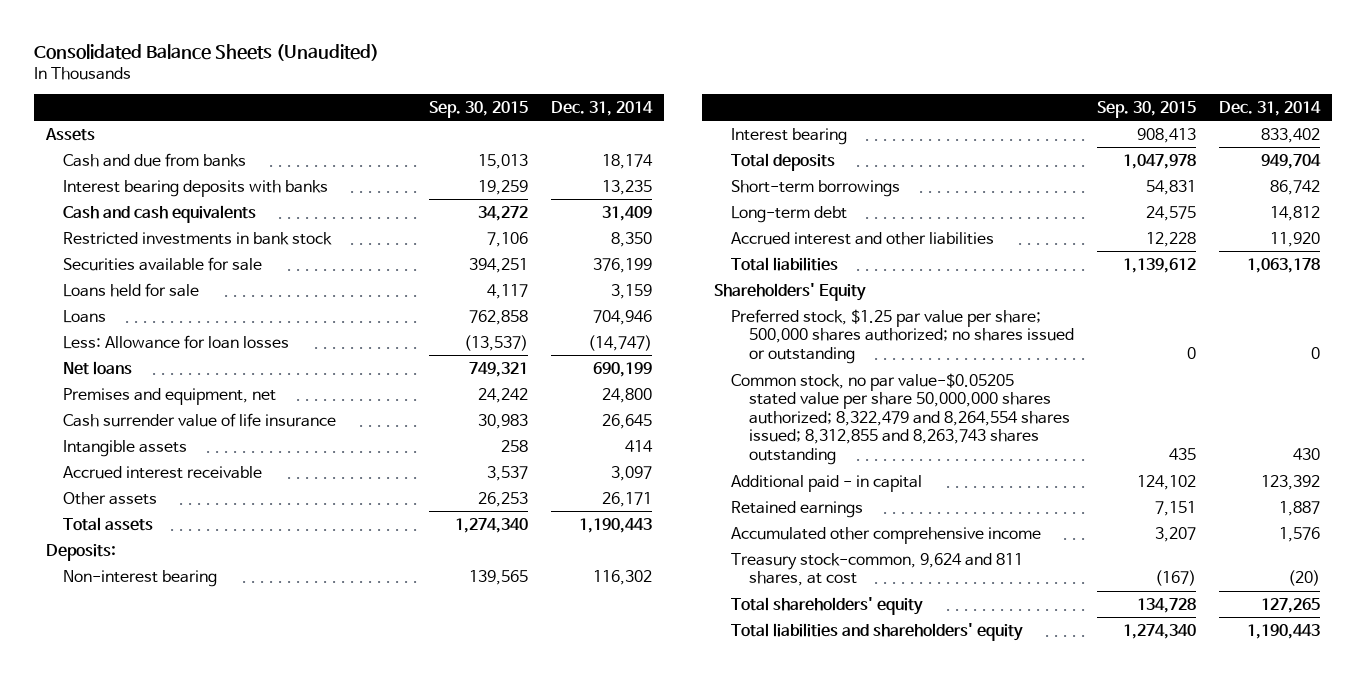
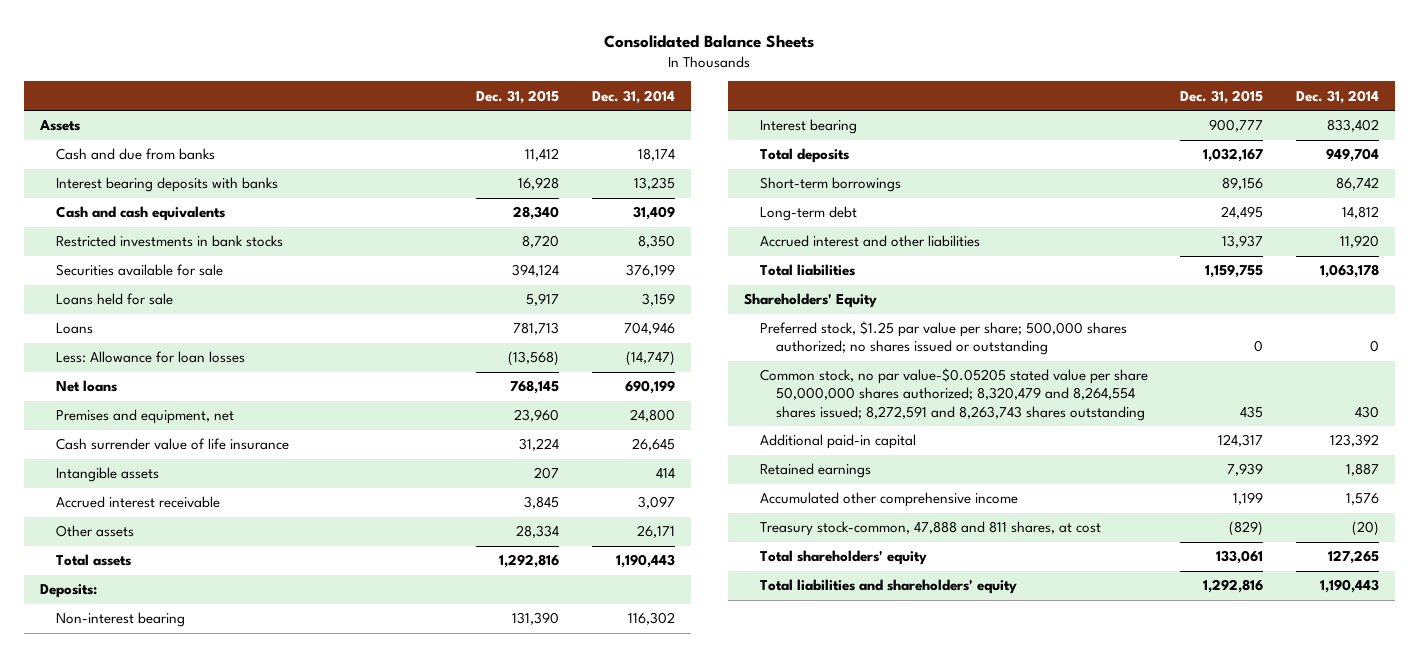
[34,43,380,61] Consolidated Balance Sheets (Unaudited) -> [604,34,815,48] Consolidated Balance Sheets
[429,100,529,118] Sep. 30, 2015 -> none
none -> [476,89,560,104] Dec. 31, 2015
[63,231,333,245] Restricted investments in bank stock -> [55,235,283,248] Restricted investments in bank stocks
[731,372,1071,466] Common stock, no par value-$0.05205 stated value per share 50,000,000 shares authorized; 8,322,479 and 8,264,554 shares issued; 8,312,855 and 8,263,743 shares outstanding -> [760,368,1149,421] Common stock, no par value-$0.05205 stated value per share 50,000,000 shares authorized; 8,320,479 and 8,264,554 shares issued; 8,272,591 and 8,263,743 shares outstanding
[731,474,923,492] Additional paid - in capital -> [760,434,917,450] Additional paid-in capital
[731,552,1024,587] Treasury stock-common, 9,624 and 811 shares, at cost -> [760,521,1102,537] Treasury stock-common, 47,888 and 811 shares, at cost

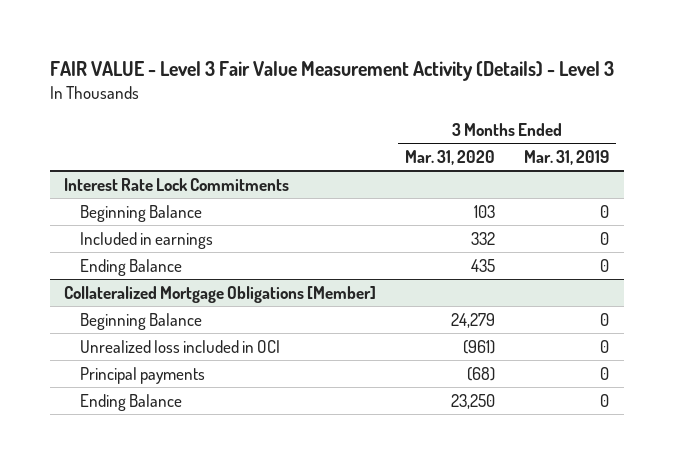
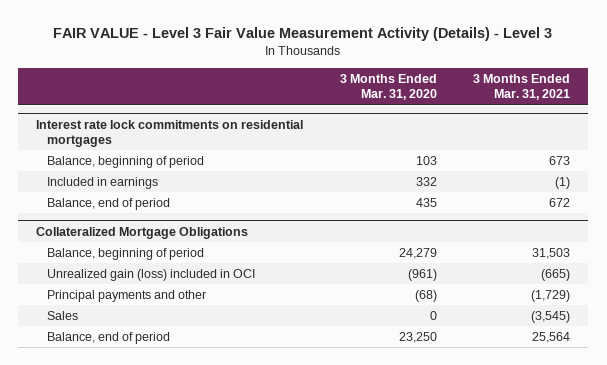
[524,149,610,165] Mar. 31, 2019 -> none
none -> [473,73,571,101] 3 Months Ended Mar. 31, 2021
[64,177,290,191] Interest Rate Lock Commitments -> [36,119,304,148] Interest rate lock commitments on residential mortgages
[80,204,203,222] Beginning Balance -> [47,155,205,168] Balance, beginning of period
[80,258,183,276] Ending Balance -> [47,197,171,210] Balance, end of period
[64,285,377,303] Collateralized Mortgage Obligations [Member] -> [36,226,249,239] Collateralized Mortgage Obligations
[80,312,203,330] Beginning Balance -> [47,247,205,260] Balance, beginning of period
[80,339,281,353] Unrealized loss included in OCI -> [47,268,256,281] Unrealized gain (loss) included in OCI
[80,366,206,384] Principal payments -> [47,289,207,302] Principal payments and other
none -> [47,310,79,320] Sales
[80,393,183,411] Ending Balance -> [47,331,171,344] Balance, end of period

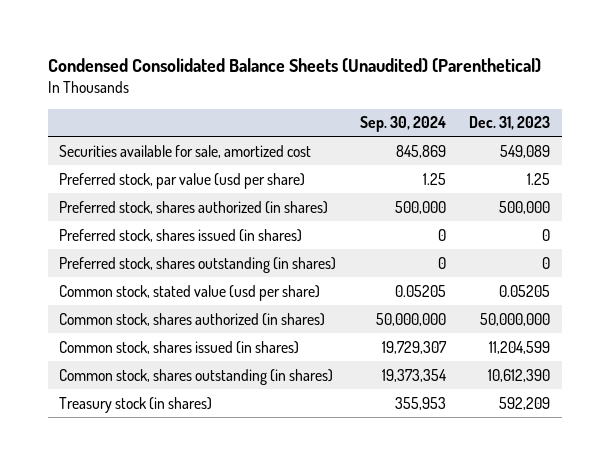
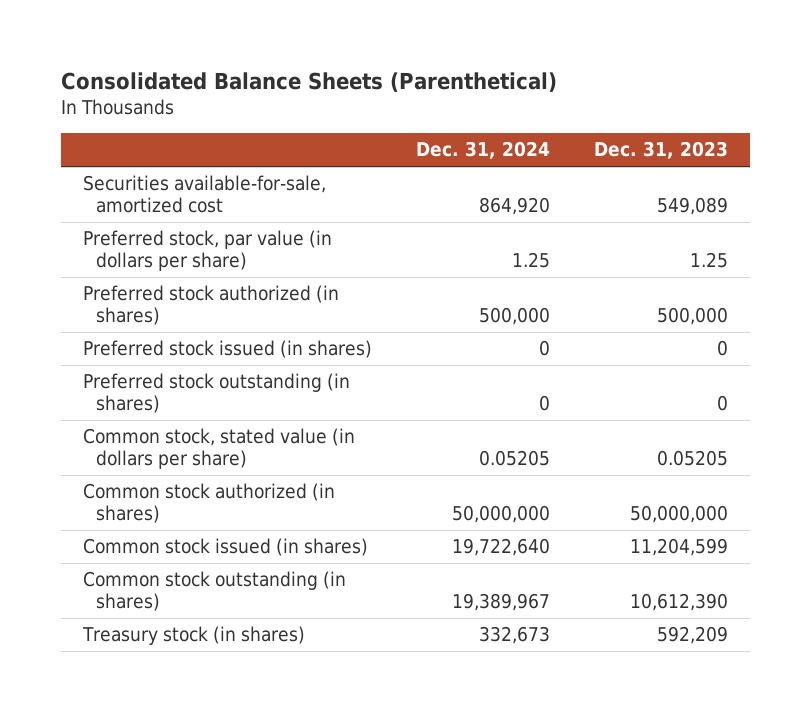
[47,57,541,73] Condensed Consolidated Balance Sheets (Unaudited) (Parenthetical) -> [60,72,557,93] Consolidated Balance Sheets (Parenthetical)
[359,116,446,133] Sep. 30, 2024 -> none
none -> [415,141,550,160] Dec. 31, 2024
[59,144,312,158] Securities available for sale, amortized cost -> [82,175,326,214] Securities available-for-sale, amortized cost
[59,172,306,189] Preferred stock, par value (usd per share) -> [82,230,332,272] Preferred stock, par value (in dollars per share)
[59,200,329,214] Preferred stock, shares authorized (in shares) -> [82,285,339,326] Preferred stock authorized (in shares)
[59,228,303,242] Preferred stock, shares issued (in shares) -> [82,340,372,359] Preferred stock issued (in shares)
[59,256,337,273] Preferred stock, shares outstanding (in shares) -> [82,373,350,414] Preferred stock outstanding (in shares)
[59,284,321,301] Common stock, stated value (usd per share) -> [82,428,355,470] Common stock, stated value (in dollars per share)
[59,312,326,326] Common stock, shares authorized (in shares) -> [82,483,335,524] Common stock authorized (in shares)
[59,340,300,354] Common stock, shares issued (in shares) -> [82,538,368,557] Common stock issued (in shares)
[59,368,334,385] Common stock, shares outstanding (in shares) -> [82,571,346,612] Common stock outstanding (in shares)

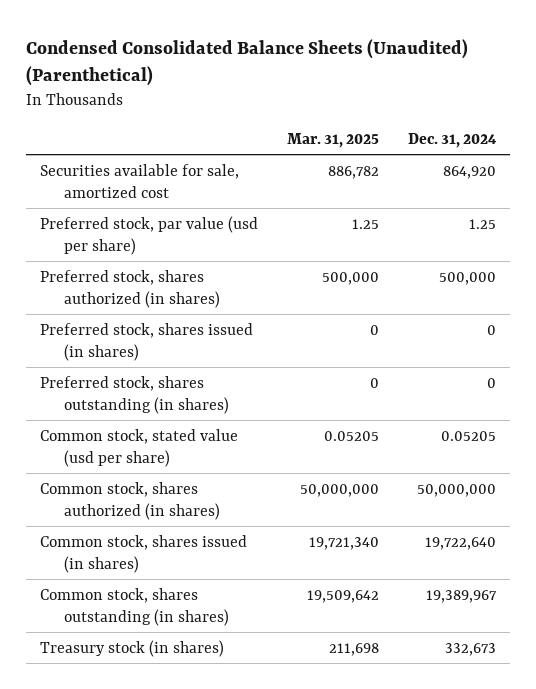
[60,72,557,93] Consolidated Balance Sheets (Parenthetical) -> [25,38,468,87] Condensed Consolidated Balance Sheets (Unaudited) (Parenthetical)
[593,141,728,160] Dec. 31, 2023 -> none
none -> [286,132,379,148] Mar. 31, 2025
[82,175,326,214] Securities available-for-sale, amortized cost -> [40,163,240,198] Securities available for sale, amortized cost
[82,230,332,272] Preferred stock, par value (in dollars per share) -> [40,215,259,255] Preferred stock, par value (usd per share)
[82,285,339,326] Preferred stock authorized (in shares) -> [40,269,221,308] Preferred stock, shares authorized (in shares)
[82,340,372,359] Preferred stock issued (in shares) -> [40,322,254,361] Preferred stock, shares issued (in shares)
[82,373,350,414] Preferred stock outstanding (in shares) -> [40,375,230,414] Preferred stock, shares outstanding (in shares)
[82,428,355,470] Common stock, stated value (in dollars per share) -> [40,428,239,467] Common stock, stated value (usd per share)
[82,483,335,524] Common stock authorized (in shares) -> [40,481,221,520] Common stock, shares authorized (in shares)
[82,538,368,557] Common stock issued (in shares) -> [40,534,248,573] Common stock, shares issued (in shares)
[82,571,346,612] Common stock outstanding (in shares) -> [40,587,230,626] Common stock, shares outstanding (in shares)

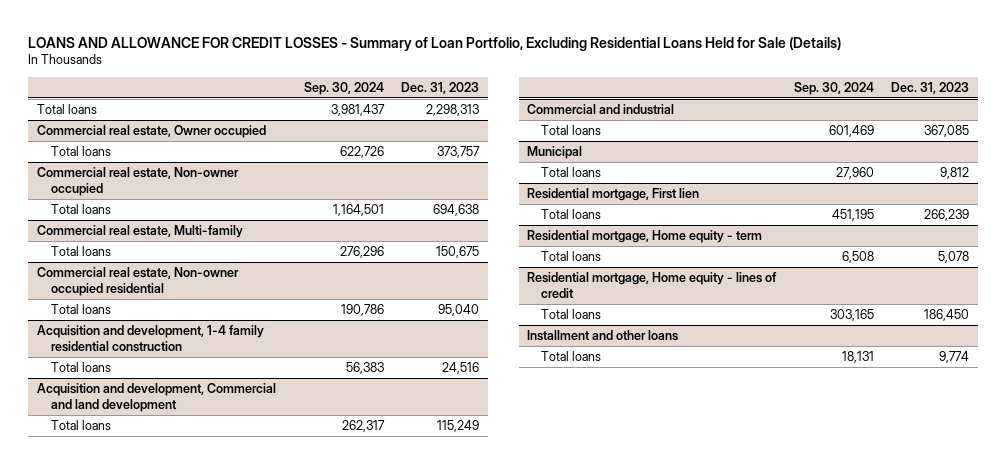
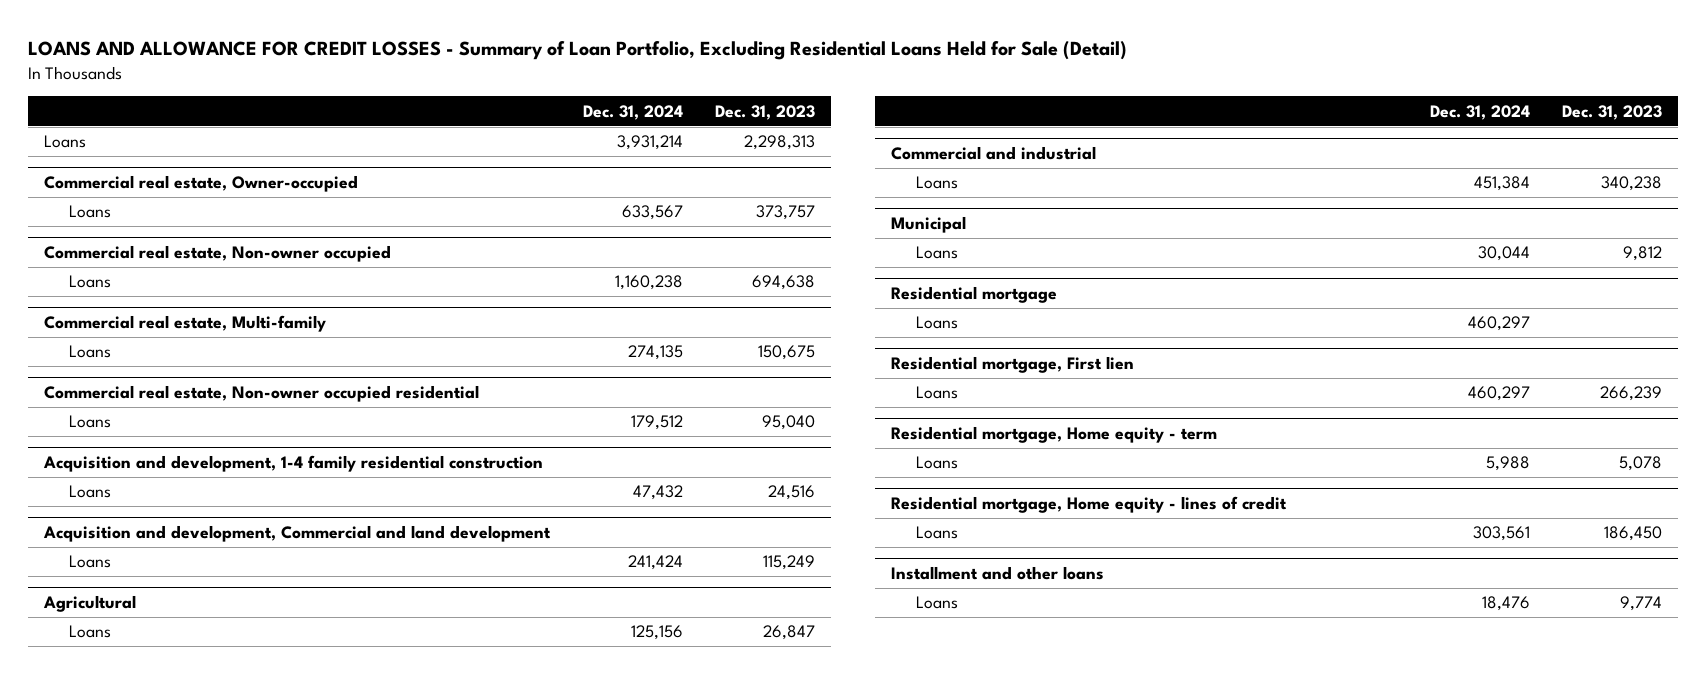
[28,36,842,51] LOANS AND ALLOWANCE FOR CREDIT LOSSES - Summary of Loan Portfolio, Excluding Residential Loans Held for Sale (Details) -> [28,41,1128,61] LOANS AND ALLOWANCE FOR CREDIT LOSSES - Summary of Loan Portfolio, Excluding Residential Loans Held for Sale (Detail)
[303,81,384,95] Sep. 30, 2024 -> none
none -> [582,104,683,120] Dec. 31, 2024
[37,103,98,114] Total loans -> [44,135,87,149] Loans
[37,124,267,138] Commercial real estate, Owner occupied -> [44,174,359,192] Commercial real estate, Owner-occupied
[50,145,111,156] Total loans -> [68,205,111,219] Loans
[50,203,111,214] Total loans -> [68,275,111,289] Loans
[50,245,111,256] Total loans -> [68,345,111,359] Loans
[50,303,111,314] Total loans -> [68,415,111,429] Loans
[50,361,111,372] Total loans -> [68,485,111,499] Loans
[50,419,111,430] Total loans -> [68,555,111,569] Loans
none -> [43,594,137,612] Agricultural
none -> [68,625,111,639] Loans
[540,124,601,135] Total loans -> [915,176,958,190] Loans
[924,124,970,137] 367,085 -> [1601,176,1663,192] 340,238
[540,166,601,177] Total loans -> [915,246,958,260] Loans
none -> [891,285,1058,303] Residential mortgage
none -> [915,316,958,330] Loans
[540,208,601,219] Total loans -> [915,386,958,400] Loans
[540,250,601,261] Total loans -> [915,456,958,470] Loans
[540,308,601,319] Total loans -> [915,526,958,540] Loans
[540,350,601,361] Total loans -> [915,596,958,610] Loans

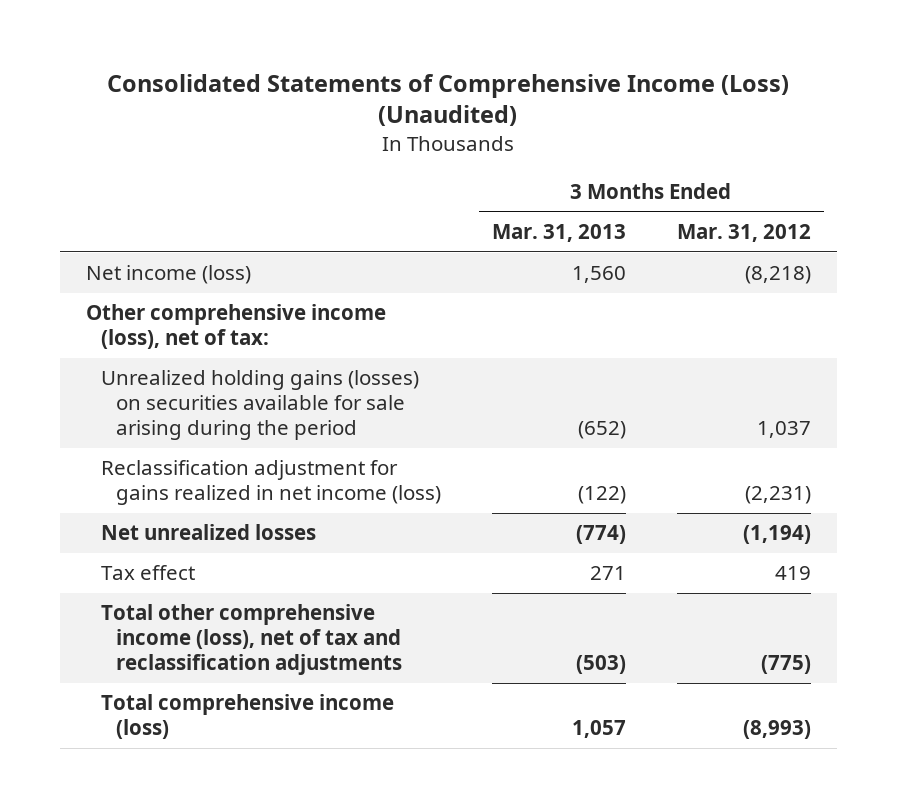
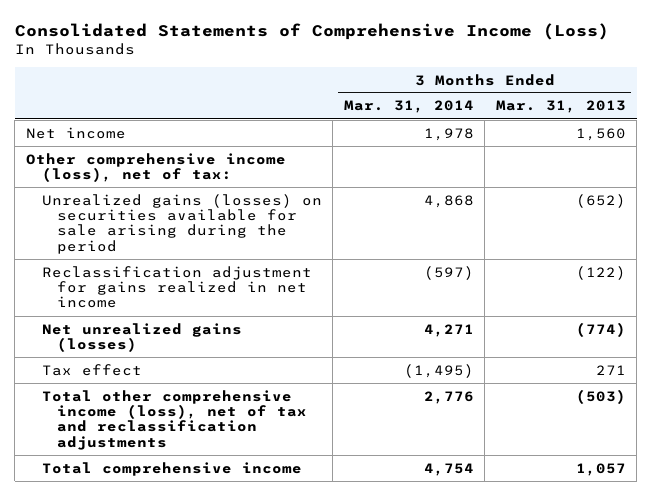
[107,73,790,127] Consolidated Statements of Comprehensive Income (Loss) (Unaudited) -> [14,22,609,40] Consolidated Statements of Comprehensive Income (Loss)
[677,223,812,242] Mar. 31, 2012 -> none
none -> [343,100,474,114] Mar. 31, 2014
[85,265,251,285] Net income (loss) -> [25,126,126,139] Net income
[100,370,419,441] Unrealized holding gains (losses) on securities available for sale arising during the period -> [41,193,322,254] Unrealized gains (losses) on securities available for sale arising during the period
[100,460,441,506] Reclassification adjustment for gains realized in net income (loss) -> [41,265,312,309] Reclassification adjustment for gains realized in net income
[100,524,316,541] Net unrealized losses -> [41,322,242,353] Net unrealized gains (losses)
[100,694,394,740] Total comprehensive income (loss) -> [41,461,302,476] Total comprehensive income

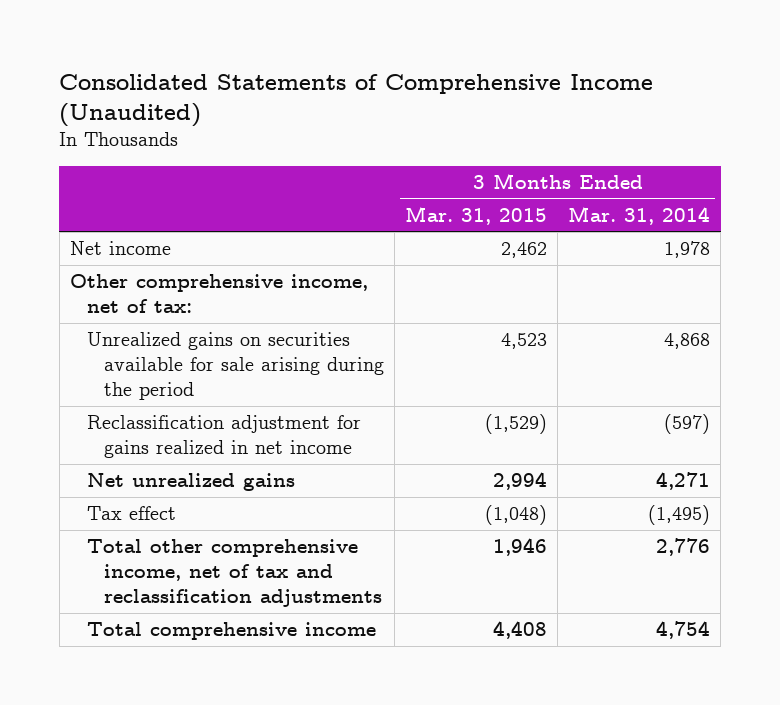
[14,22,609,40] Consolidated Statements of Comprehensive Income (Loss) -> [59,73,654,128] Consolidated Statements of Comprehensive Income (Unaudited)
[495,100,626,114] Mar. 31, 2013 -> none
none -> [405,205,548,225] Mar. 31, 2015
[25,152,286,183] Other comprehensive income (loss), net of tax: -> [69,274,368,314] Other comprehensive income, net of tax:
[41,193,322,254] Unrealized gains (losses) on securities available for sale arising during the period -> [86,332,384,401] Unrealized gains on securities available for sale arising during the period
[41,322,242,353] Net unrealized gains (losses) -> [86,473,295,492] Net unrealized gains
[41,389,308,450] Total other comprehensive income (loss), net of tax and reclassification adjustments -> [86,539,382,608] Total other comprehensive income, net of tax and reclassification adjustments

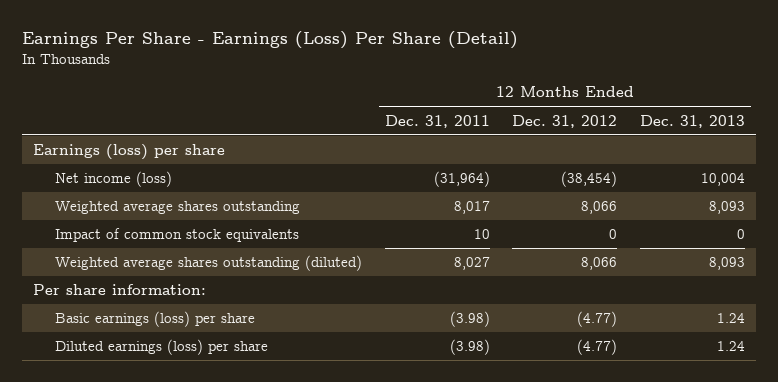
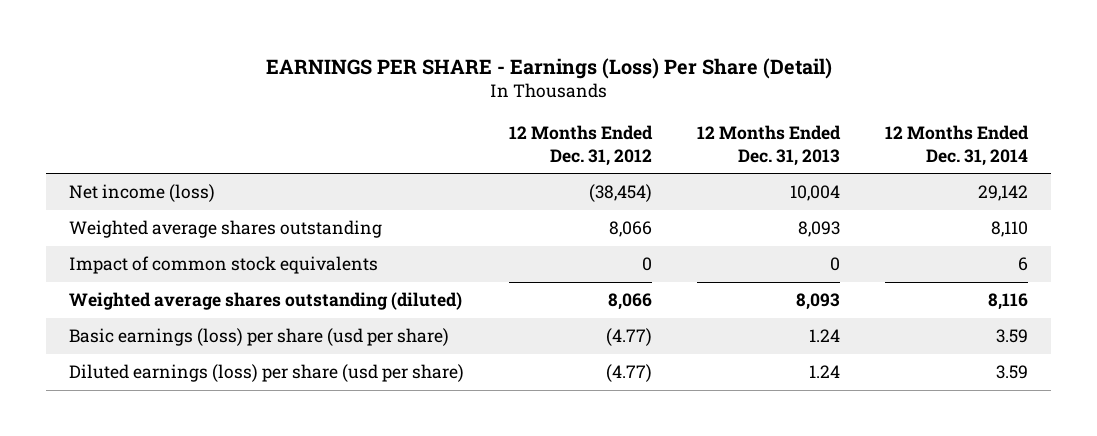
[22,31,519,50] Earnings Per Share - Earnings (Loss) Per Share (Detail) -> [265,57,832,79] EARNINGS PER SHARE - Earnings (Loss) Per Share (Detail)
[384,114,490,128] Dec. 31, 2011 -> none
none -> [885,124,1030,166] 12 Months Ended Dec. 31, 2014
[33,144,226,161] Earnings (loss) per share -> none
[33,284,207,296] Per share information: -> none
[54,311,255,328] Basic earnings (loss) per share -> [68,328,449,347] Basic earnings (loss) per share (usd per share)
[54,339,268,356] Diluted earnings (loss) per share -> [68,364,464,383] Diluted earnings (loss) per share (usd per share)

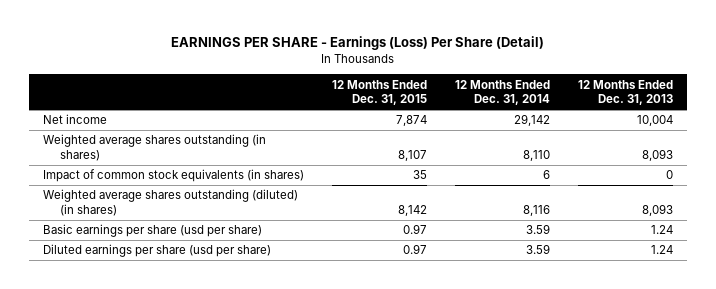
[508,124,653,166] 12 Months Ended Dec. 31, 2012 -> none
none -> [332,79,428,106] 12 Months Ended Dec. 31, 2015
[68,184,215,203] Net income (loss) -> [43,114,108,125] Net income
[68,220,382,239] Weighted average shares outstanding -> [43,134,267,161] Weighted average shares outstanding (in shares)
[68,256,378,275] Impact of common stock equivalents -> [43,169,305,183] Impact of common stock equivalents (in shares)
[68,292,462,311] Weighted average shares outstanding (diluted) -> [43,189,299,216] Weighted average shares outstanding (diluted) (in shares)
[68,328,449,347] Basic earnings (loss) per share (usd per share) -> [43,224,263,238] Basic earnings per share (usd per share)
[68,364,464,383] Diluted earnings (loss) per share (usd per share) -> [43,244,272,258] Diluted earnings per share (usd per share)

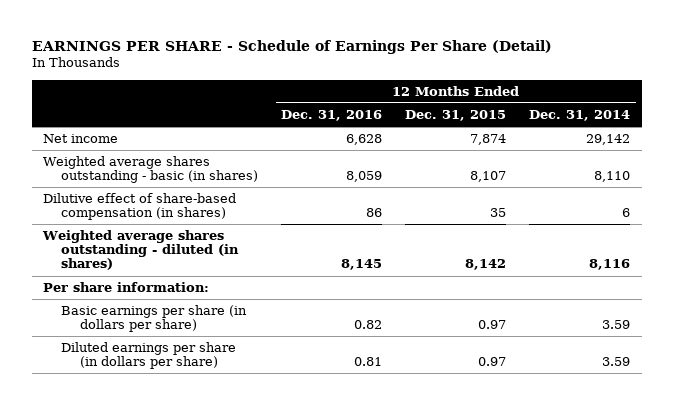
[171,36,545,51] EARNINGS PER SHARE - Earnings (Loss) Per Share (Detail) -> [31,39,552,54] EARNINGS PER SHARE - Schedule of Earnings Per Share (Detail)
[578,79,674,106] 12 Months Ended Dec. 31, 2013 -> none
none -> [281,109,383,121] Dec. 31, 2016
[43,134,267,161] Weighted average shares outstanding (in shares) -> [43,156,259,184] Weighted average shares outstanding - basic (in shares)
[43,169,305,183] Impact of common stock equivalents (in shares) -> [43,193,237,221] Dilutive effect of share-based compensation (in shares)
[43,189,299,216] Weighted average shares outstanding (diluted) (in shares) -> [42,230,240,271] Weighted average shares outstanding - diluted (in shares)
none -> [43,282,210,293] Per share information:
[43,224,263,238] Basic earnings per share (usd per share) -> [61,305,248,333] Basic earnings per share (in dollars per share)
[43,244,272,258] Diluted earnings per share (usd per share) -> [61,342,237,370] Diluted earnings per share (in dollars per share)

